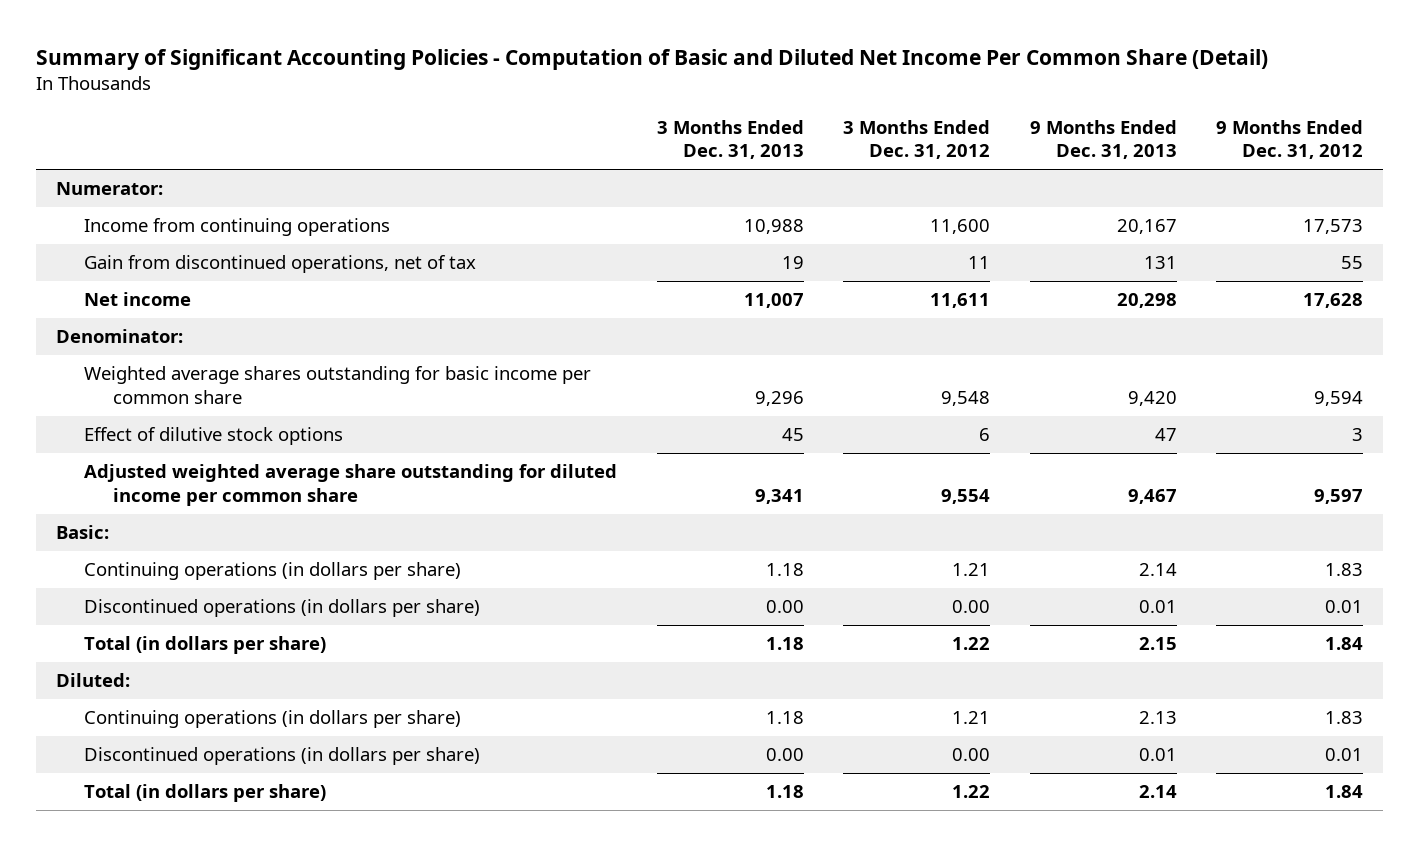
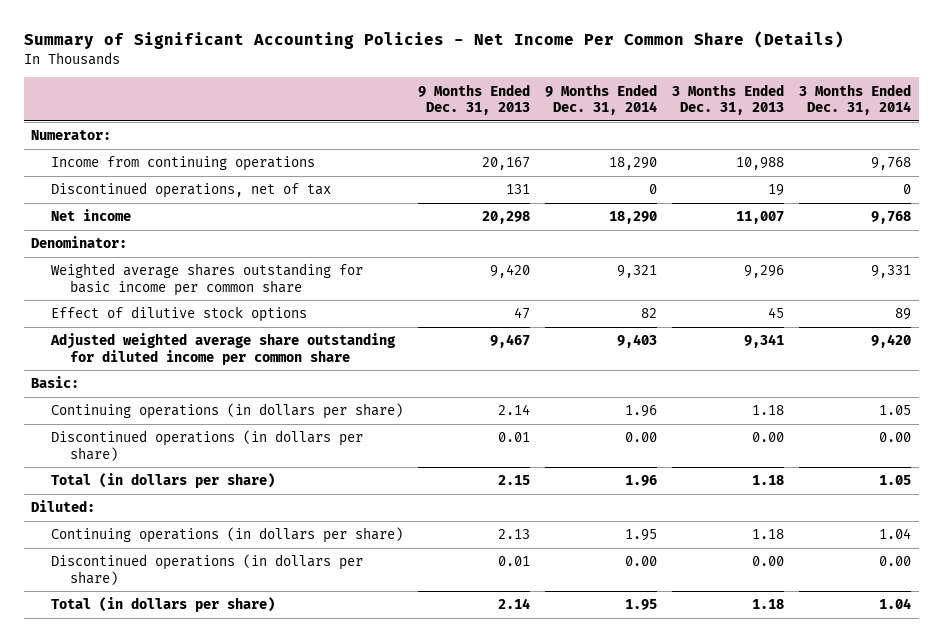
[36,48,1269,70] Summary of Significant Accounting Policies - Computation of Basic and Diluted Net Income Per Common Share (Detail) -> [23,31,844,50] Summary of Significant Accounting Policies - Net Income Per Common Share (Details)
[843,119,991,160] 3 Months Ended Dec. 31, 2012 -> none
[1216,119,1364,160] 9 Months Ended Dec. 31, 2012 -> none
none -> [545,83,658,115] 9 Months Ended Dec. 31, 2014
none -> [799,83,912,115] 3 Months Ended Dec. 31, 2014
[84,255,477,274] Gain from discontinued operations, net of tax -> [50,182,331,199] Discontinued operations, net of tax

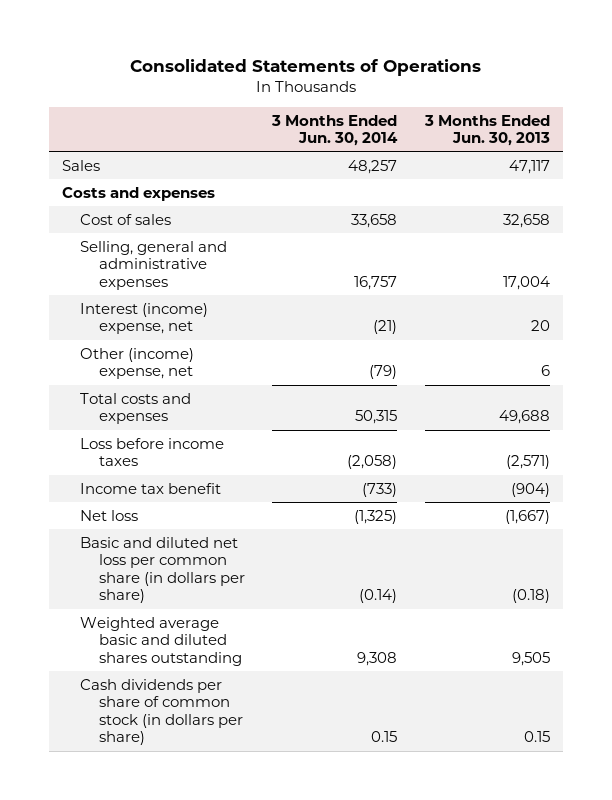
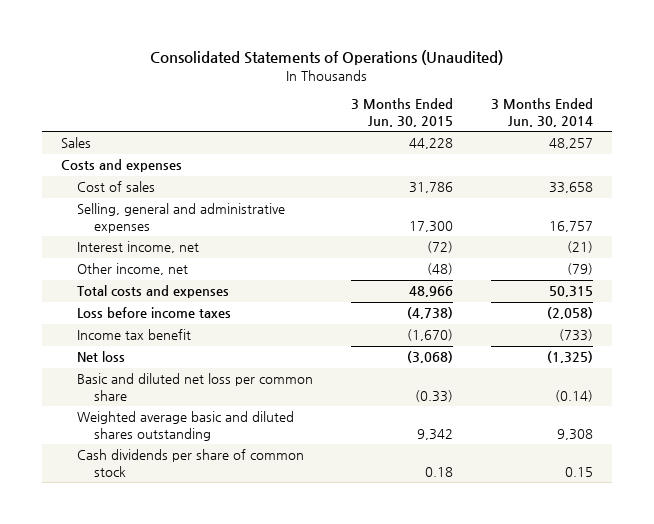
[130,58,482,76] Consolidated Statements of Operations -> [149,50,503,66] Consolidated Statements of Operations (Unaudited)
[423,114,550,147] 3 Months Ended Jun. 30, 2013 -> none
none -> [351,98,454,127] 3 Months Ended Jun. 30, 2015
[80,302,209,335] Interest (income) expense, net -> [77,241,200,254] Interest income, net
[80,347,195,380] Other (income) expense, net -> [77,263,189,276] Other income, net
[80,536,245,604] Basic and diluted net loss per common share (in dollars per share) -> [77,373,314,401] Basic and diluted net loss per common share
[80,678,243,746] Cash dividends per share of common stock (in dollars per share) -> [77,449,305,477] Cash dividends per share of common stock

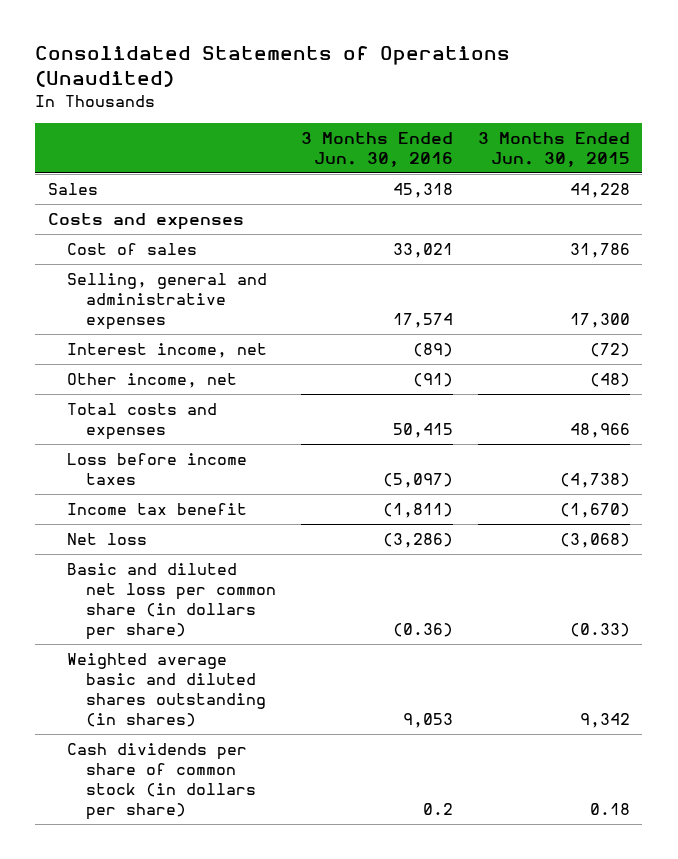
[490,98,593,127] 3 Months Ended Jun. 30, 2014 -> none
none -> [300,131,453,167] 3 Months Ended Jun. 30, 2016
[77,373,314,401] Basic and diluted net loss per common share -> [66,562,276,640] Basic and diluted net loss per common share (in dollars per share)
[77,411,295,441] Weighted average basic and diluted shares outstanding -> [66,652,266,727] Weighted average basic and diluted shares outstanding (in shares)
[77,449,305,477] Cash dividends per share of common stock -> [66,742,256,820] Cash dividends per share of common stock (in dollars per share)

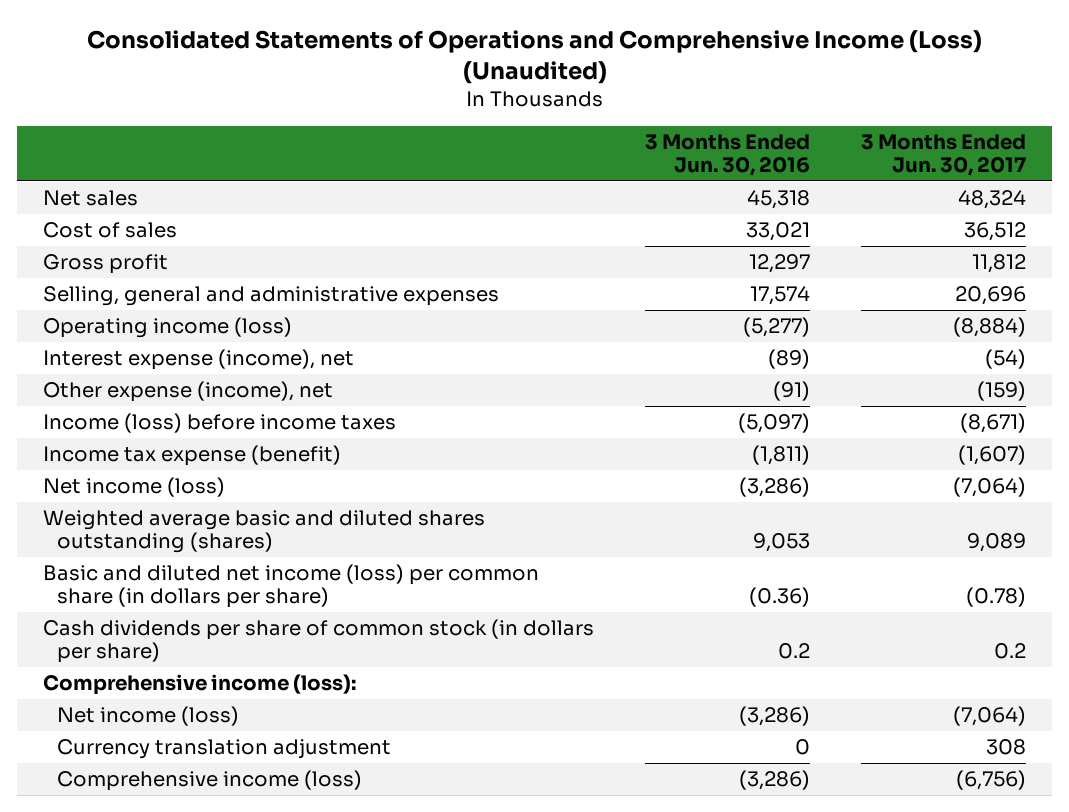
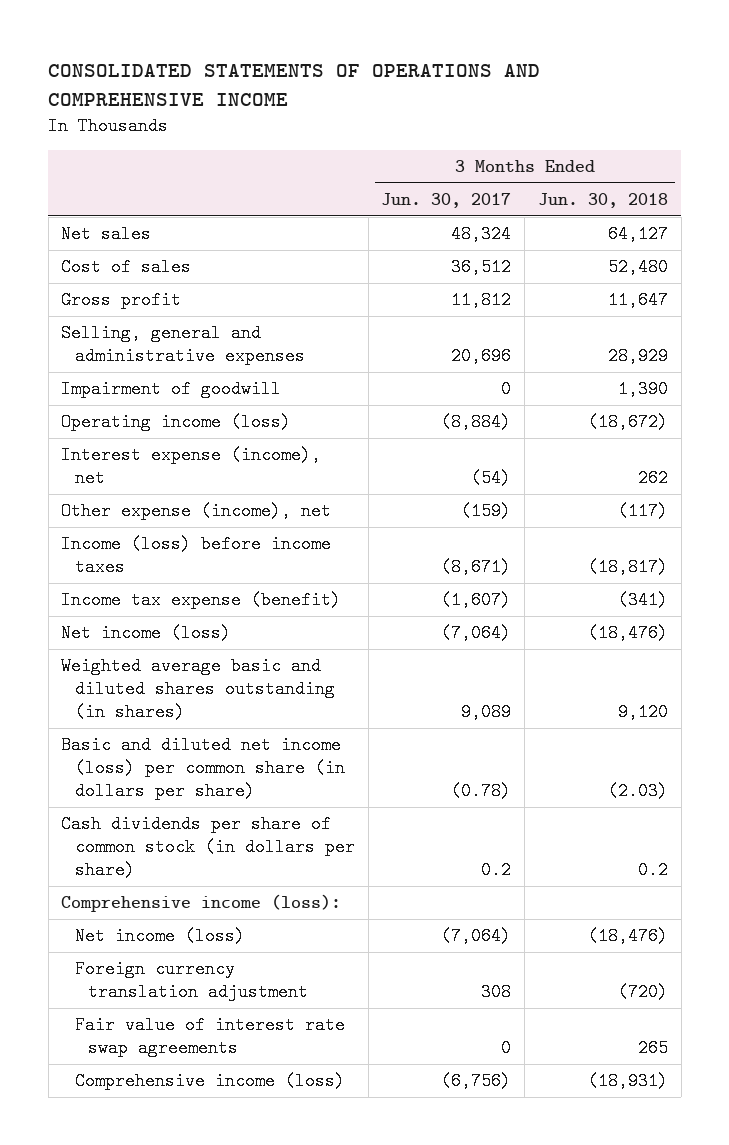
[86,30,982,85] Consolidated Statements of Operations and Comprehensive Income (Loss) (Unaudited) -> [48,63,541,106] CONSOLIDATED STATEMENTS OF OPERATIONS AND COMPREHENSIVE INCOME
[645,134,811,177] 3 Months Ended Jun. 30, 2016 -> none
none -> [537,192,668,208] Jun. 30, 2018
none -> [61,380,282,399] Impairment of goodwill
[42,510,485,554] Weighted average basic and diluted shares outstanding (shares) -> [61,657,335,722] Weighted average basic and diluted shares outstanding (in shares)
[56,739,391,760] Currency translation adjustment -> [74,960,309,1002] Foreign currency translation adjustment
none -> [74,1016,345,1058] Fair value of interest rate swap agreements

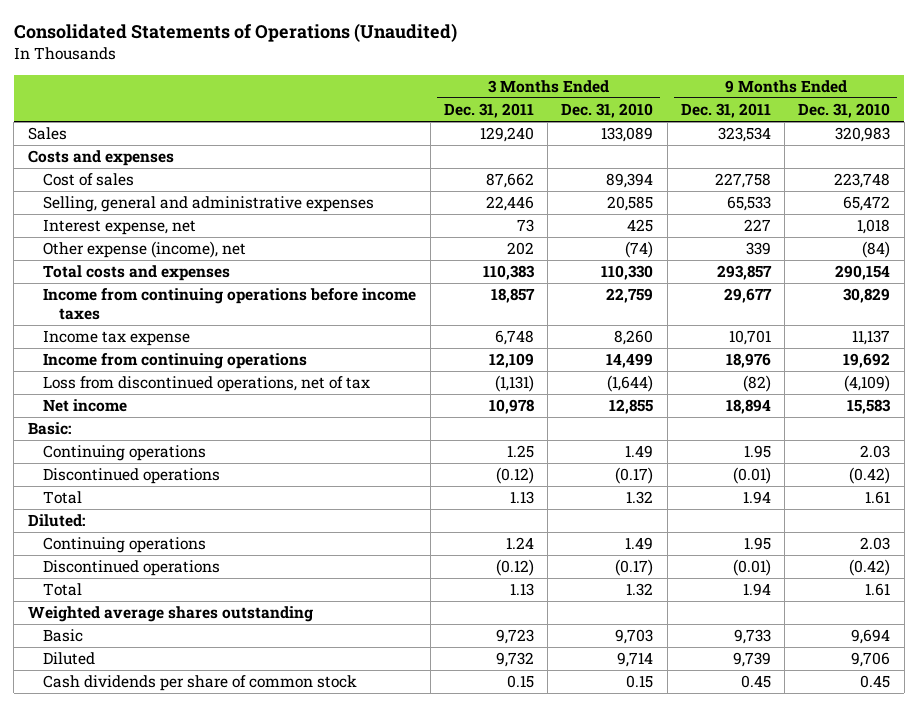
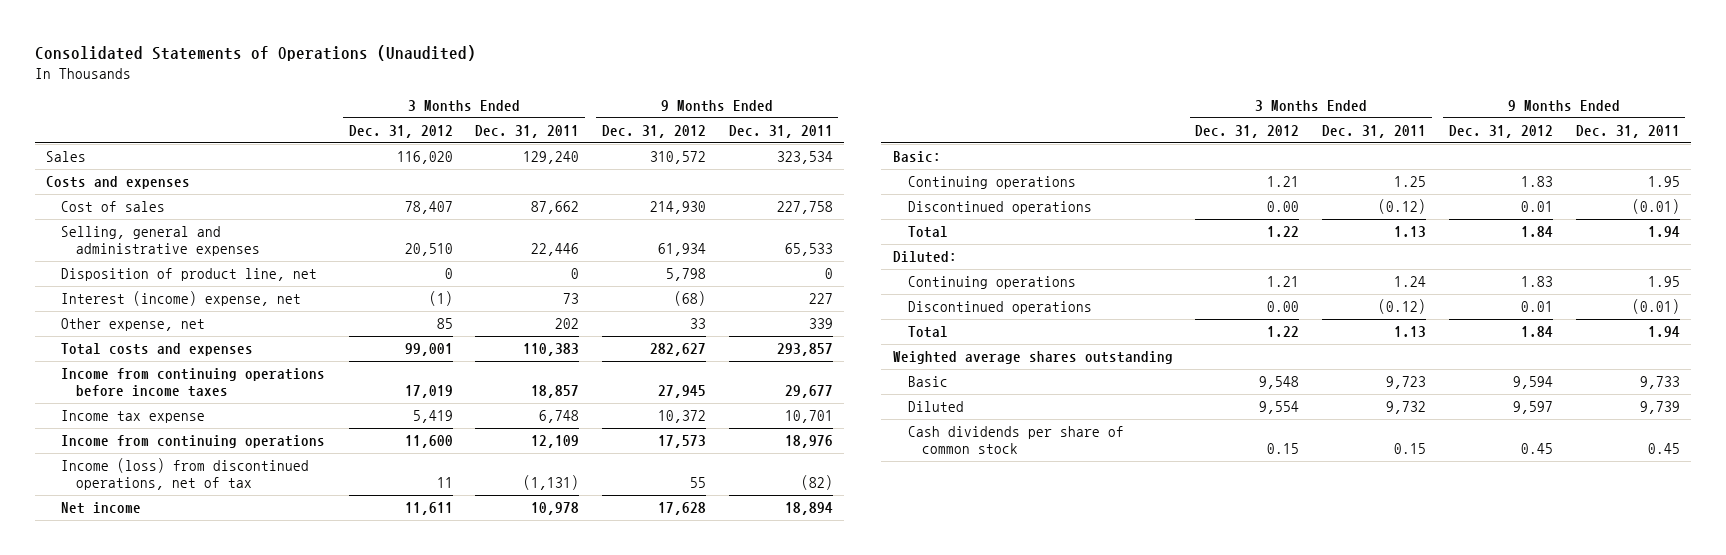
[561,103,654,119] Dec. 31, 2010 -> none
[798,103,891,119] Dec. 31, 2010 -> none
none -> [348,125,453,139] Dec. 31, 2012
none -> [602,125,707,139] Dec. 31, 2012
none -> [60,268,317,282] Disposition of product line, net
[43,219,197,236] Interest expense, net -> [60,291,301,307] Interest (income) expense, net
[43,241,247,259] Other expense (income), net -> [60,318,205,332] Other expense, net
[43,376,371,393] Loss from discontinued operations, net of tax -> [60,458,309,491] Income (loss) from discontinued operations, net of tax

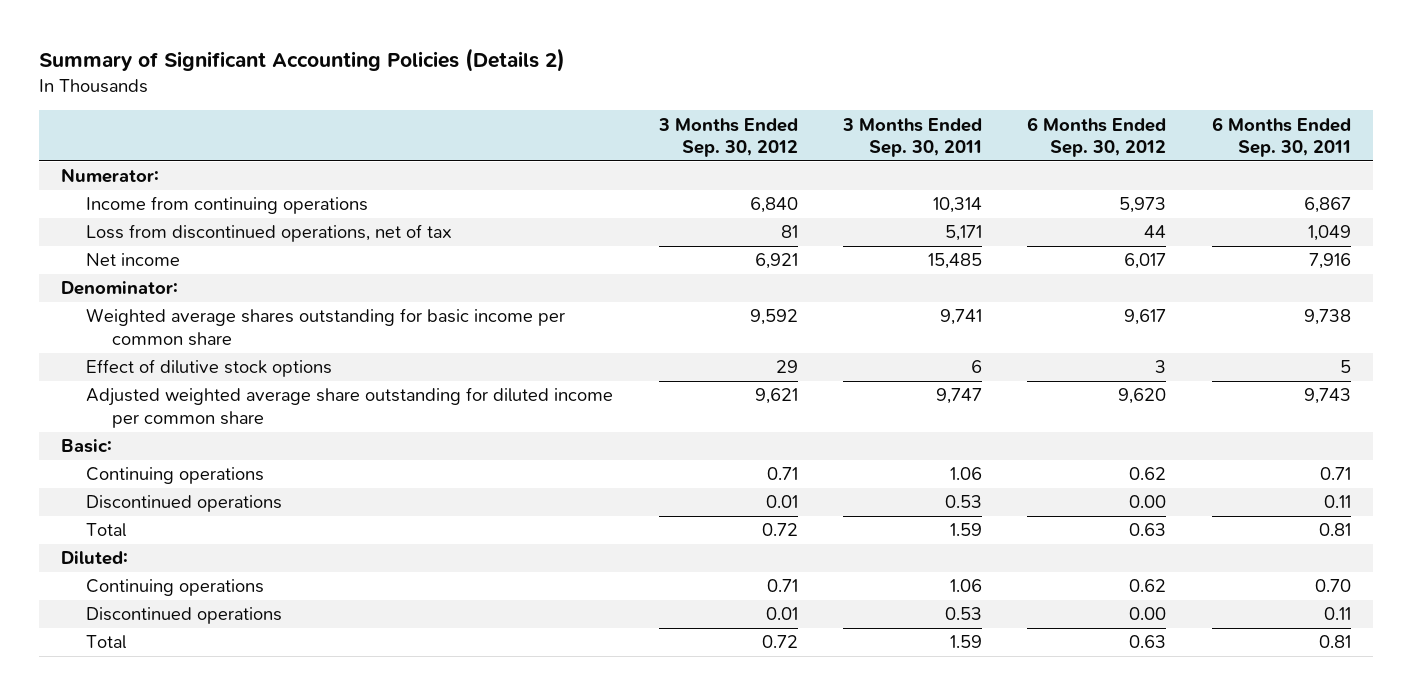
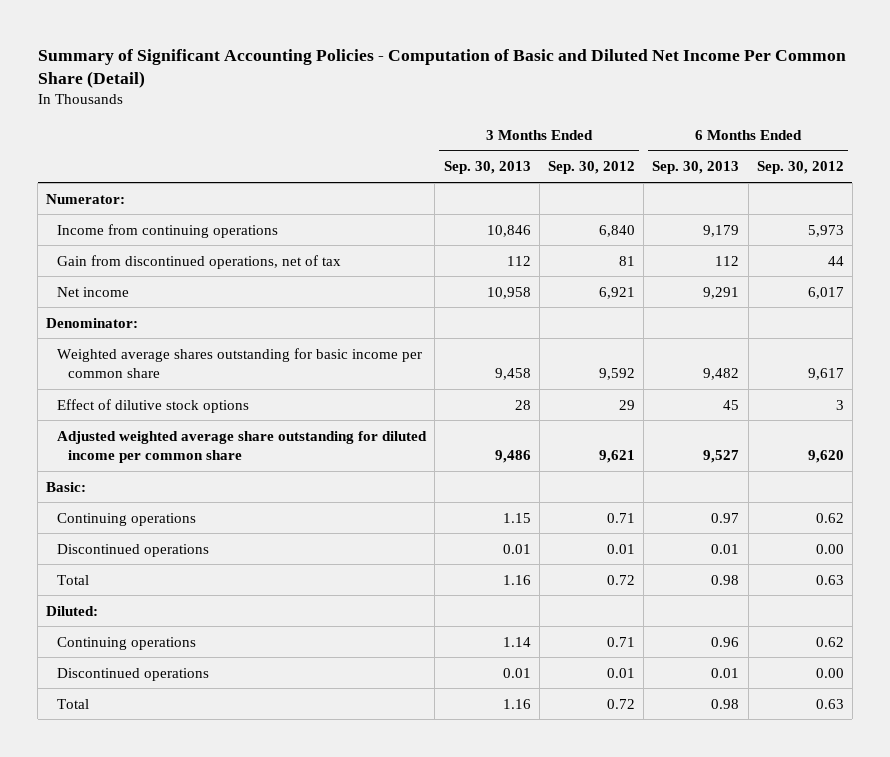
[38,48,565,73] Summary of Significant Accounting Policies (Details 2) -> [37,48,846,89] Summary of Significant Accounting Policies - Computation of Basic and Diluted Net Income Per Common Share (Detail)
[842,117,983,157] 3 Months Ended Sep. 30, 2011 -> none
[1211,116,1351,157] 6 Months Ended Sep. 30, 2011 -> none
none -> [443,161,531,175] Sep. 30, 2013
none -> [652,161,740,175] Sep. 30, 2013
[86,224,453,243] Loss from discontinued operations, net of tax -> [57,254,342,269] Gain from discontinued operations, net of tax

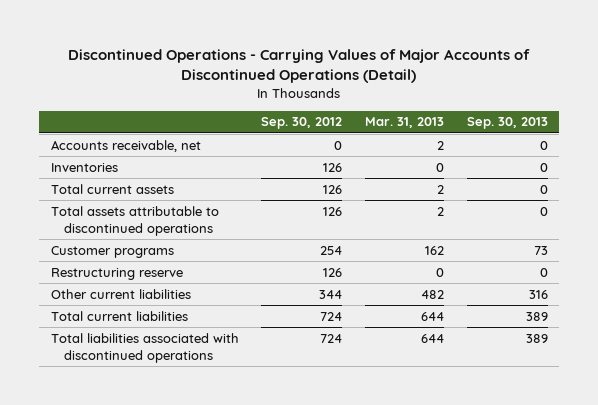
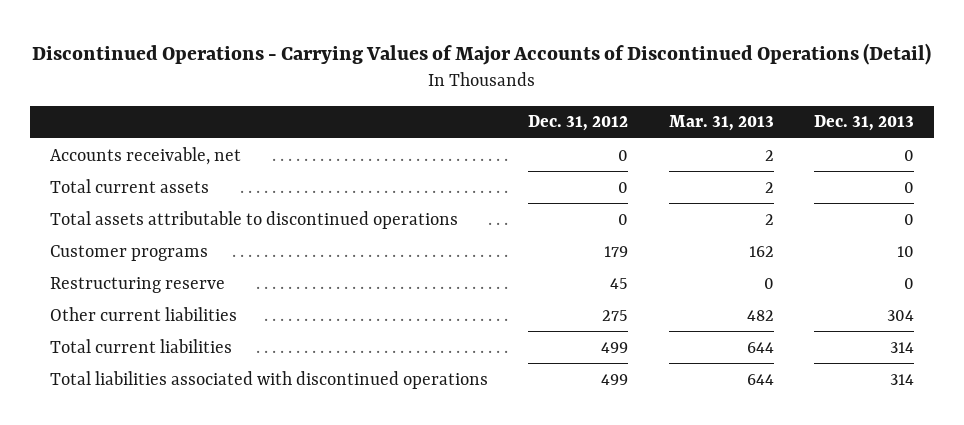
[261,117,343,130] Sep. 30, 2012 -> none
[466,117,548,130] Sep. 30, 2013 -> none
none -> [528,115,629,132] Dec. 31, 2012
none -> [814,115,915,132] Dec. 31, 2013
[50,162,118,172] Inventories -> none

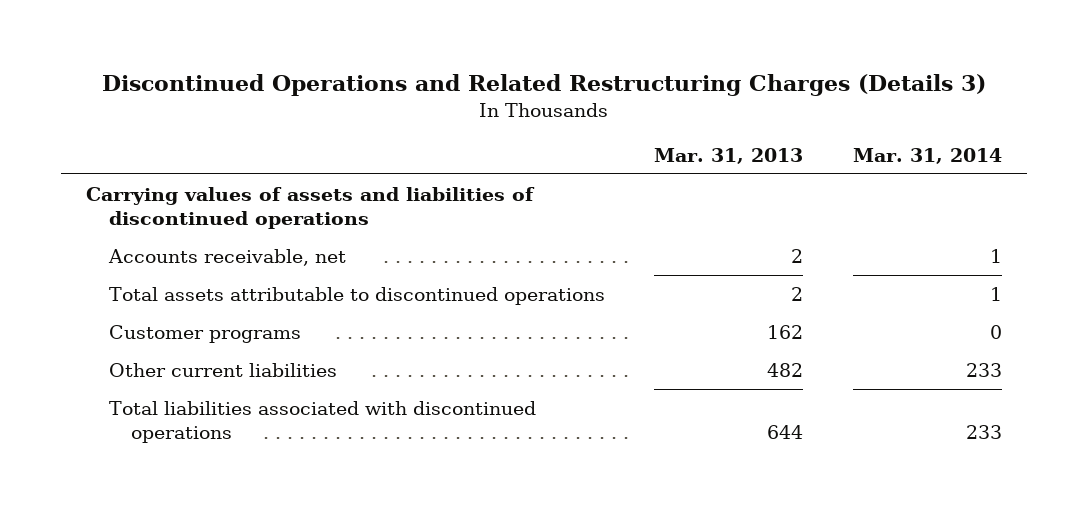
[31,42,931,65] Discontinued Operations - Carrying Values of Major Accounts of Discontinued Operations (Detail) -> [101,73,986,96] Discontinued Operations and Related Restructuring Charges (Details 3)
[528,115,629,132] Dec. 31, 2012 -> none
[814,115,915,132] Dec. 31, 2013 -> none
none -> [852,147,1002,164] Mar. 31, 2014
none -> [86,186,536,230] Carrying values of assets and liabilities of discontinued operations
[49,178,209,193] Total current assets -> none
[49,276,225,293] Restructuring reserve -> none
[49,338,232,353] Total current liabilities -> none

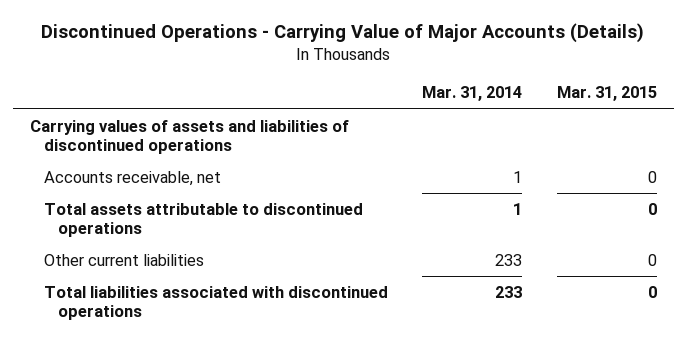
[101,73,986,96] Discontinued Operations and Related Restructuring Charges (Details 3) -> [41,23,645,44] Discontinued Operations - Carrying Value of Major Accounts (Details)
[654,147,804,164] Mar. 31, 2013 -> none
none -> [556,86,657,102] Mar. 31, 2015
[108,324,301,343] Customer programs -> none

